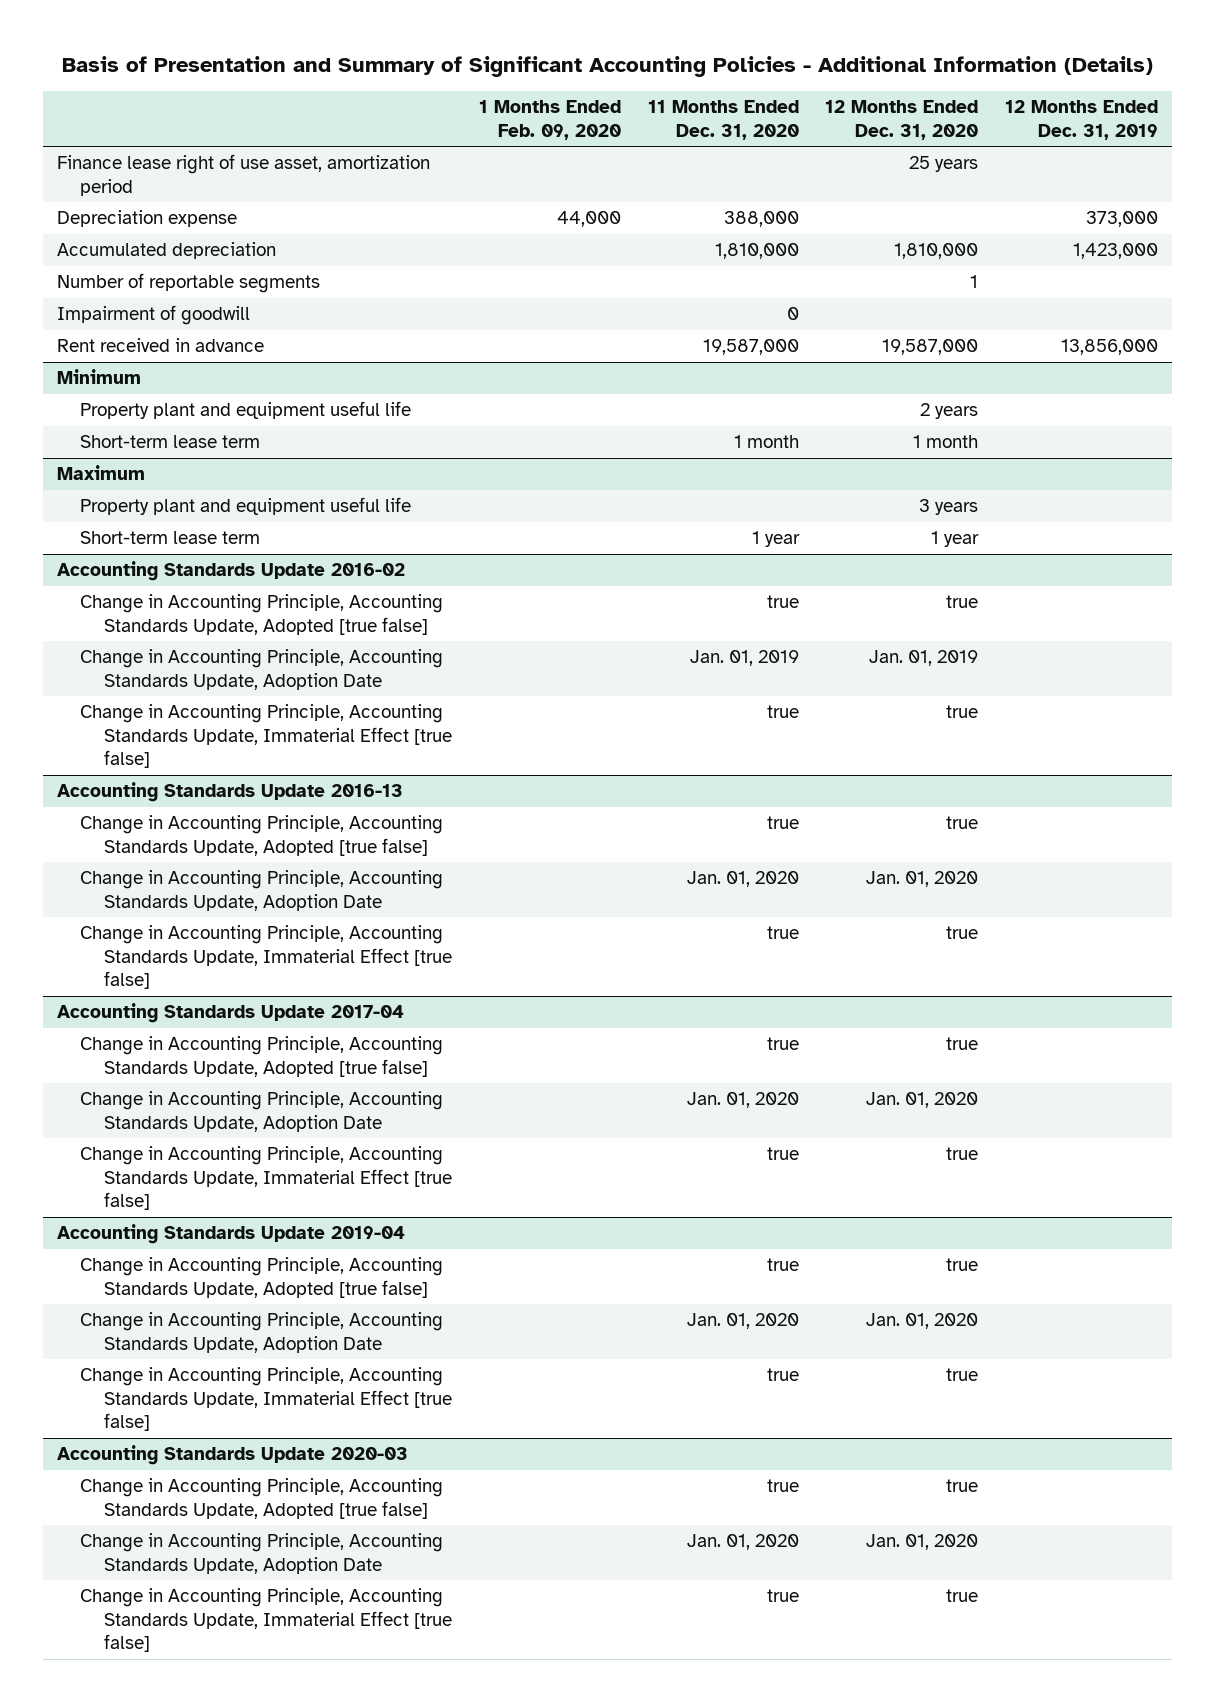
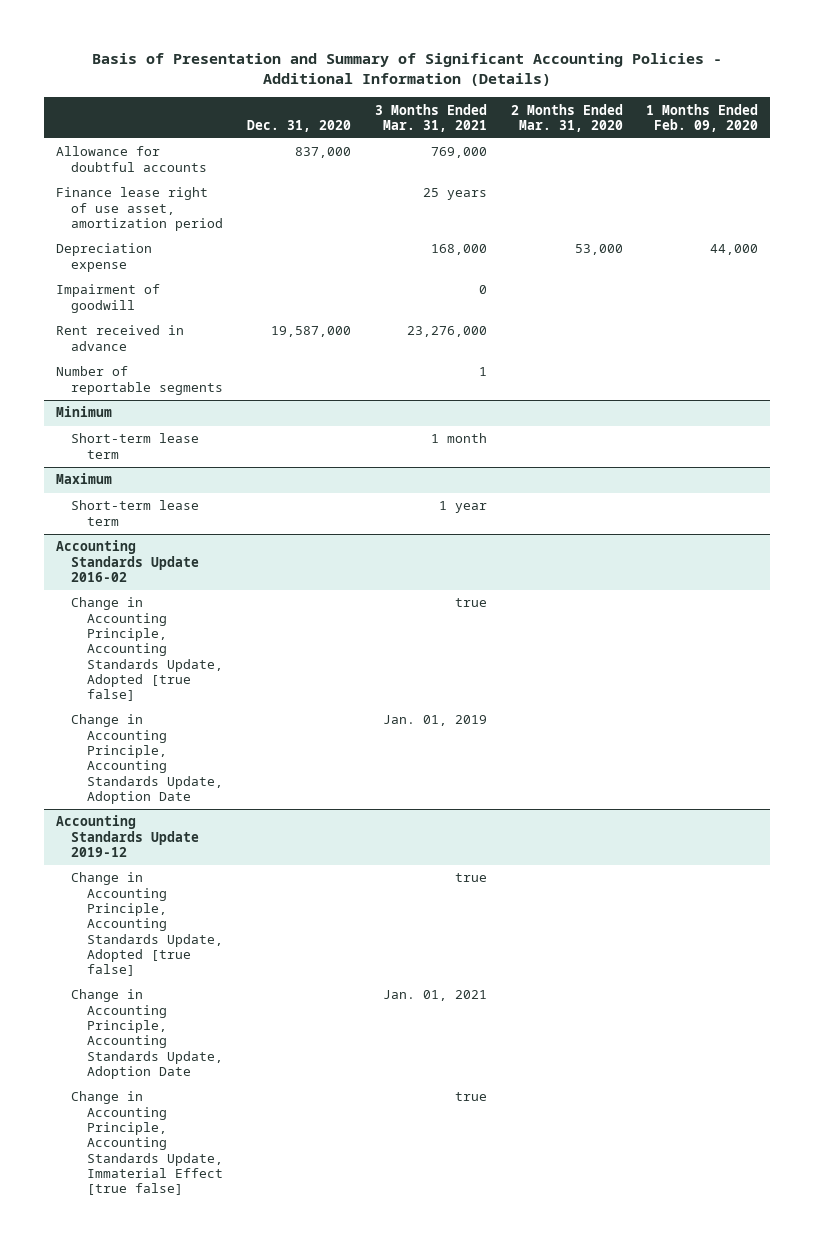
[647,100,799,140] 11 Months Ended Dec. 31, 2020 -> none
[825,100,979,140] 12 Months Ended Dec. 31, 2020 -> none
[1005,100,1159,140] 12 Months Ended Dec. 31, 2019 -> none
none -> [247,119,352,132] Dec. 31, 2020
none -> [374,103,487,132] 3 Months Ended Mar. 31, 2021
none -> [510,103,623,132] 2 Months Ended Mar. 31, 2020
none -> [55,146,208,172] Allowance for doubtful accounts
[56,242,276,260] Accumulated depreciation -> none
[56,273,320,294] Number of reportable segments -> [55,366,224,395] Number of reportable segments
[80,401,412,420] Property plant and equipment useful life -> none
[80,497,412,516] Property plant and equipment useful life -> none
[80,704,452,769] Change in Accounting Principle, Accounting Standards Update, Immaterial Effect [true false] -> none
[56,782,403,803] Accounting Standards Update 2016-13 -> none
[80,815,444,856] Change in Accounting Principle, Accounting Standards Update, Adopted [true false] -> none
[80,870,444,911] Change in Accounting Principle, Accounting Standards Update, Adoption Date -> none
[80,925,452,990] Change in Accounting Principle, Accounting Standards Update, Immaterial Effect [true false] -> none
[56,1003,404,1024] Accounting Standards Update 2017-04 -> none
[80,1036,444,1077] Change in Accounting Principle, Accounting Standards Update, Adopted [true false] -> none
[80,1091,444,1132] Change in Accounting Principle, Accounting Standards Update, Adoption Date -> none
[80,1146,452,1211] Change in Accounting Principle, Accounting Standards Update, Immaterial Effect [true false] -> none
[56,1224,405,1245] Accounting Standards Update 2019-04 -> none
[80,1257,444,1298] Change in Accounting Principle, Accounting Standards Update, Adopted [true false] -> none
[80,1312,444,1353] Change in Accounting Principle, Accounting Standards Update, Adoption Date -> none
[80,1367,452,1432] Change in Accounting Principle, Accounting Standards Update, Immaterial Effect [true false] -> none
[56,1445,408,1466] Accounting Standards Update 2020-03 -> none
[80,1478,444,1519] Change in Accounting Principle, Accounting Standards Update, Adopted [true false] -> none
[80,1533,444,1574] Change in Accounting Principle, Accounting Standards Update, Adoption Date -> none
[80,1588,452,1653] Change in Accounting Principle, Accounting Standards Update, Immaterial Effect [true false] -> none
none -> [55,815,200,858] Accounting Standards Update 2019-12
none -> [71,872,224,977] Change in Accounting Principle, Accounting Standards Update, Adopted [true false]
none -> [71,989,224,1079] Change in Accounting Principle, Accounting Standards Update, Adoption Date
none -> [71,1091,224,1196] Change in Accounting Principle, Accounting Standards Update, Immaterial Effect [true false]

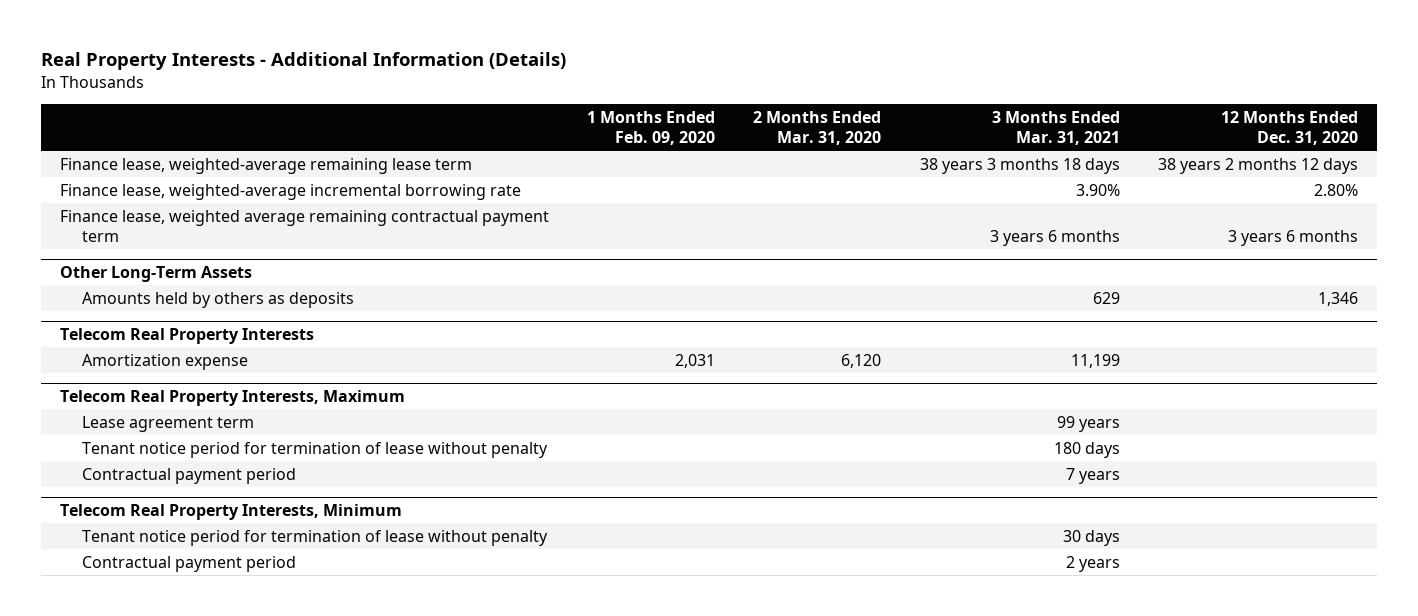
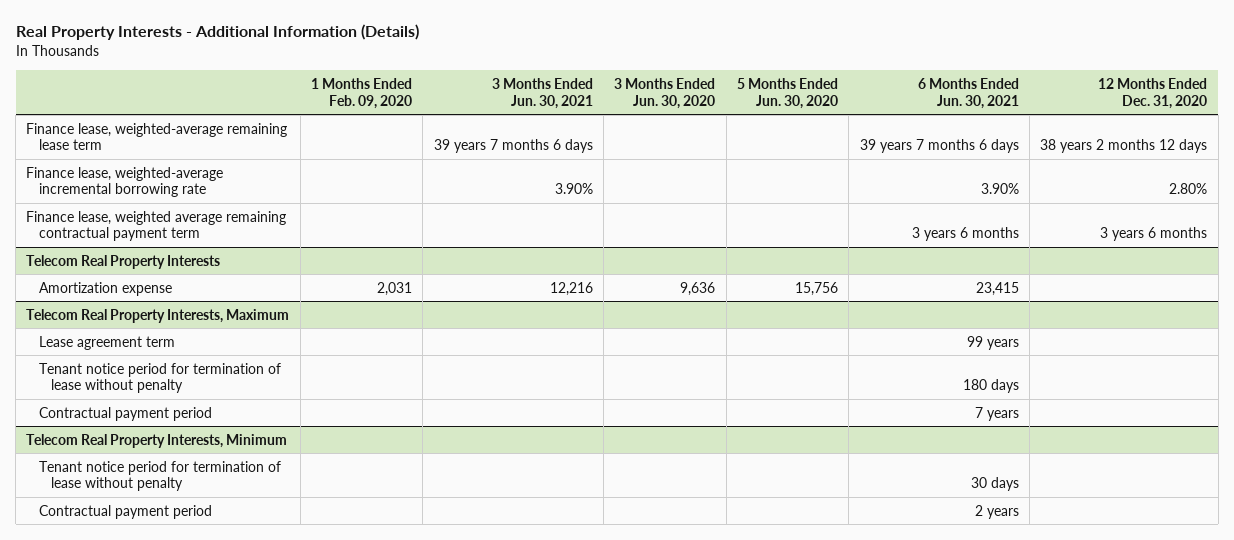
[753,110,882,146] 2 Months Ended Mar. 31, 2020 -> none
[991,110,1120,146] 3 Months Ended Mar. 31, 2021 -> none
none -> [491,77,593,109] 3 Months Ended Jun. 30, 2021
none -> [614,77,716,109] 3 Months Ended Jun. 30, 2020
none -> [737,77,839,109] 5 Months Ended Jun. 30, 2020
none -> [917,77,1019,109] 6 Months Ended Jun. 30, 2021
[59,266,252,283] Other Long-Term Assets -> none
[81,291,354,308] Amounts held by others as deposits -> none

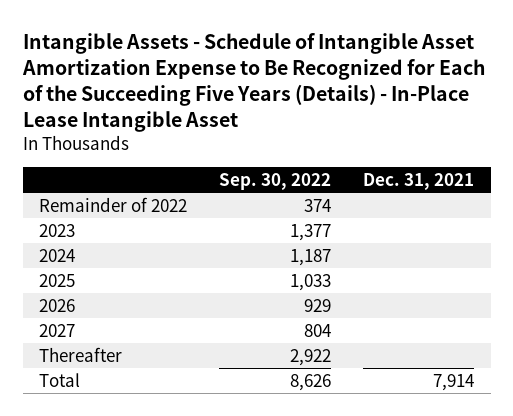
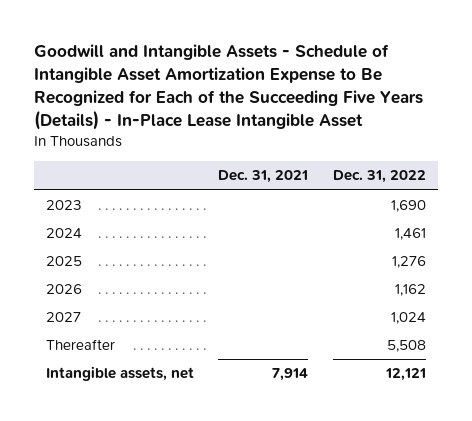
[21,32,485,133] Intangible Assets - Schedule of Intangible Asset Amortization Expense to Be Recognized for Each of the Succeeding Five Years (Details) - In-Place Lease Intangible Asset -> [33,43,423,131] Goodwill and Intangible Assets - Schedule of Intangible Asset Amortization Expense to Be Recognized for Each of the Succeeding Five Years (Details) - In-Place Lease Intangible Asset
[219,172,332,190] Sep. 30, 2022 -> none
none -> [332,170,426,184] Dec. 31, 2022
[38,196,187,212] Remainder of 2022 -> none
[38,372,80,387] Total -> [45,366,194,382] Intangible assets, net

